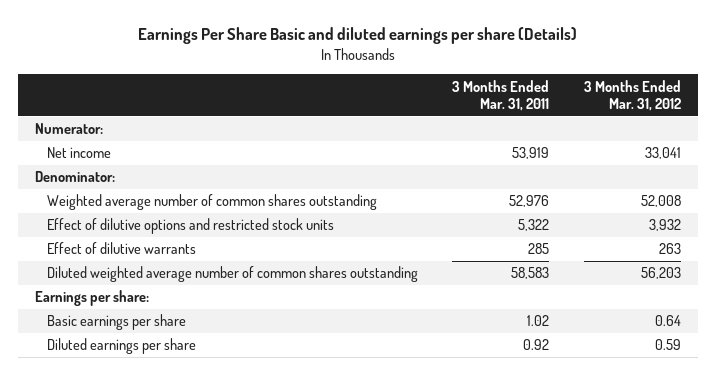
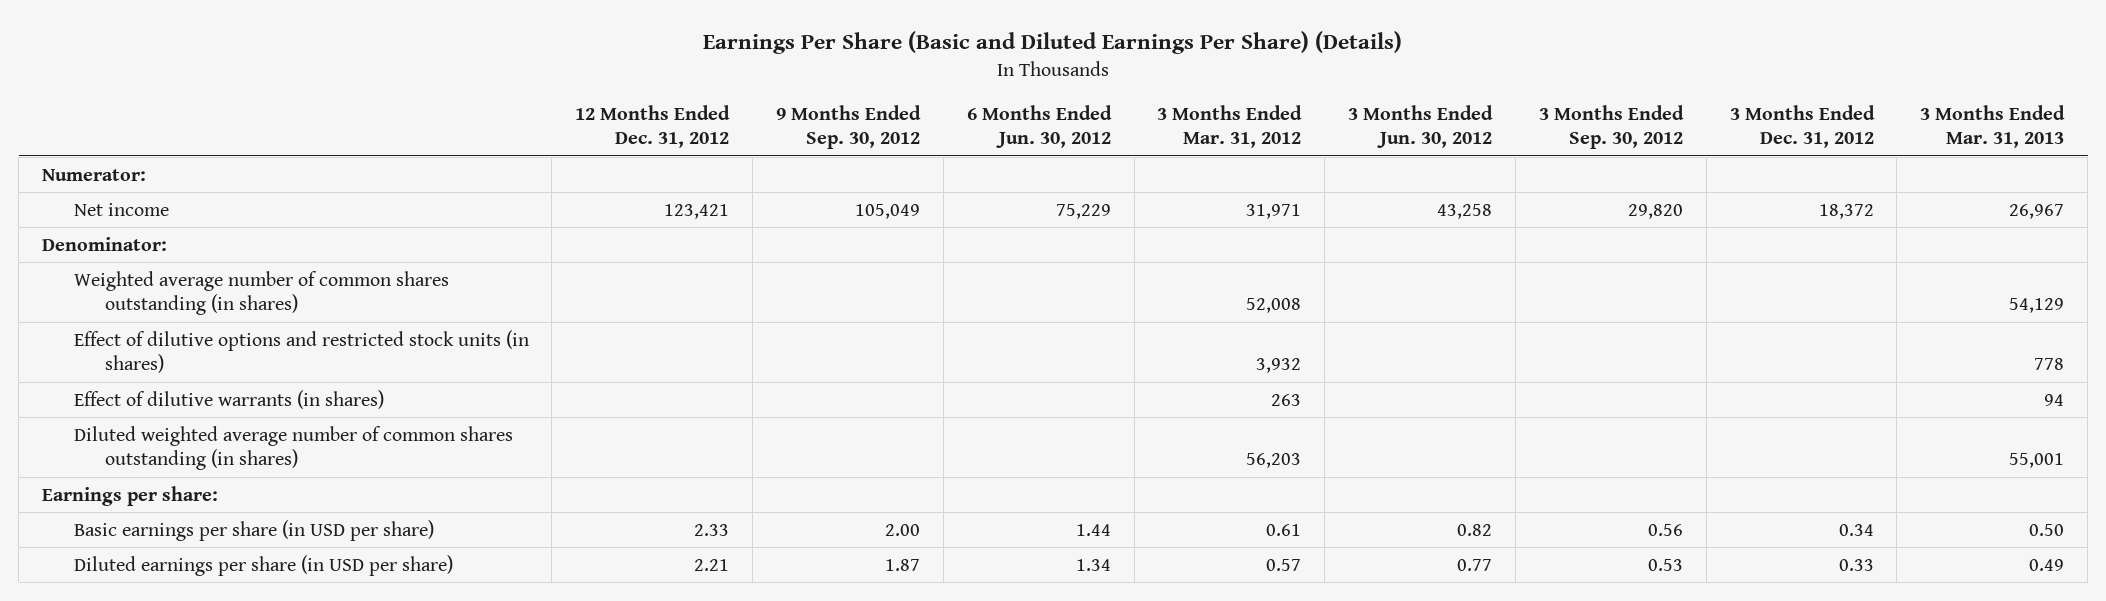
[137,27,577,45] Earnings Per Share Basic and diluted earnings per share (Details) -> [703,31,1403,55] Earnings Per Share (Basic and Diluted Earnings Per Share) (Details)
[452,79,550,111] 3 Months Ended Mar. 31, 2011 -> none
none -> [575,104,731,149] 12 Months Ended Dec. 31, 2012
none -> [775,104,921,150] 9 Months Ended Sep. 30, 2012
none -> [966,104,1112,149] 6 Months Ended Jun. 30, 2012
none -> [1348,104,1494,149] 3 Months Ended Jun. 30, 2012
none -> [1538,104,1684,150] 3 Months Ended Sep. 30, 2012
none -> [1729,104,1875,149] 3 Months Ended Dec. 31, 2012
none -> [1920,104,2066,149] 3 Months Ended Mar. 31, 2013
[644,147,681,160] 33,041 -> [1246,203,1302,219] 31,971
[46,242,196,255] Effect of dilutive warrants -> none
[46,194,377,211] Weighted average number of common shares outstanding -> [73,270,449,316] Weighted average number of common shares outstanding (in shares)
none -> [73,329,529,374] Effect of dilutive options and restricted stock units (in shares)
[46,218,334,235] Effect of dilutive options and restricted stock units -> [73,389,384,409] Effect of dilutive warrants (in shares)
[648,219,681,232] 3,932 -> [1271,393,1302,406] 263
[46,266,418,283] Diluted weighted average number of common shares outstanding -> [73,425,513,471] Diluted weighted average number of common shares outstanding (in shares)
[46,314,186,331] Basic earnings per share -> [73,519,434,541] Basic earnings per share (in USD per share)
[654,315,681,327] 0.64 -> [1266,523,1302,536] 0.61
[46,338,196,355] Diluted earnings per share -> [73,554,453,576] Diluted earnings per share (in USD per share)
[654,339,681,351] 0.59 -> [1266,558,1302,571] 0.57

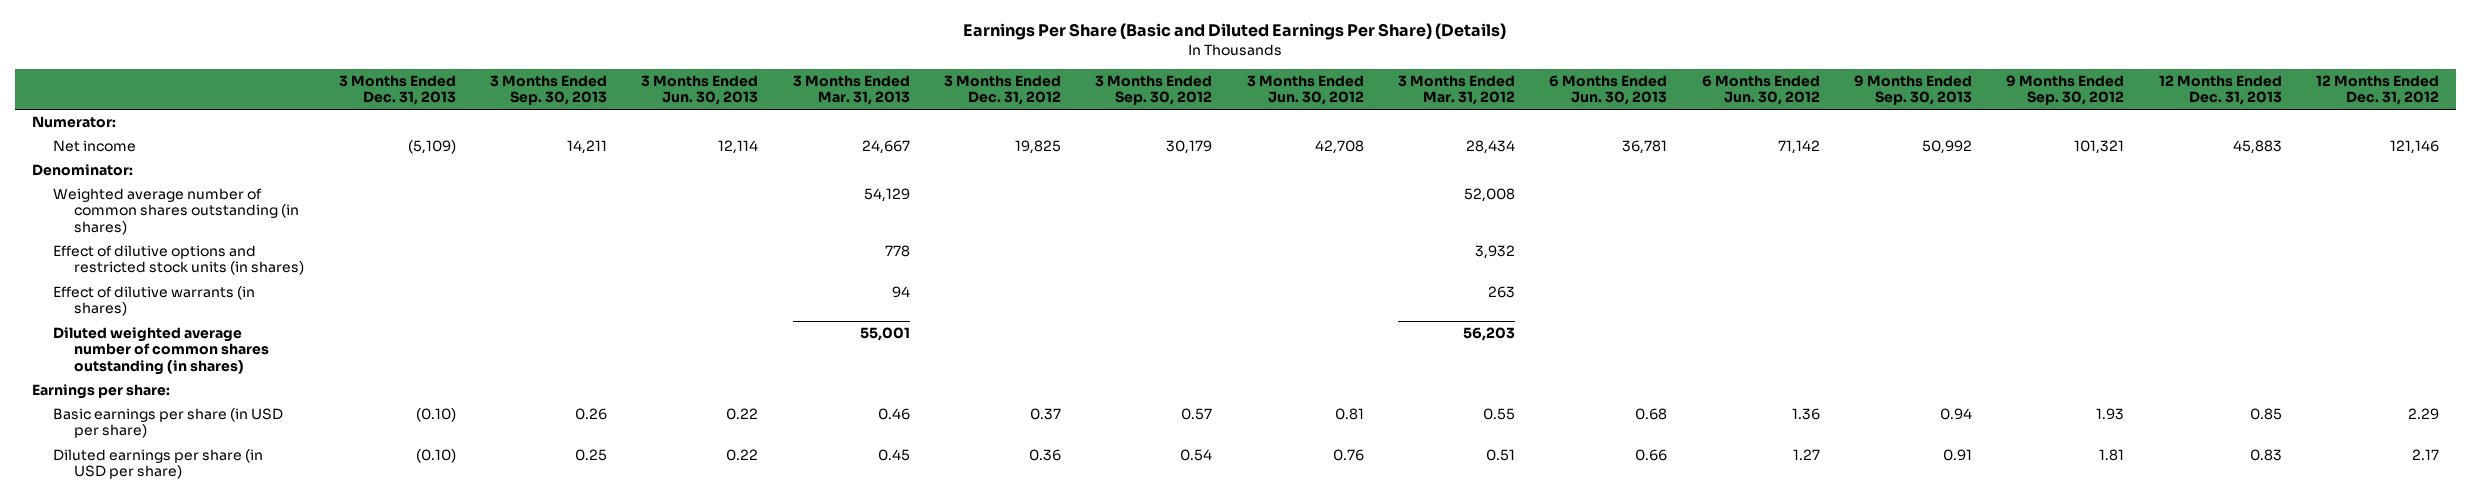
none -> [338,74,456,106] 3 Months Ended Dec. 31, 2013
none -> [490,74,608,106] 3 Months Ended Sep. 30, 2013
none -> [641,74,759,106] 3 Months Ended Jun. 30, 2013
none -> [1549,74,1668,106] 6 Months Ended Jun. 30, 2013
none -> [1854,74,1973,106] 9 Months Ended Sep. 30, 2013
none -> [2158,74,2282,106] 12 Months Ended Dec. 31, 2013
[664,203,730,219] 123,421 -> [2390,140,2440,155] 121,146
[854,203,920,219] 105,049 -> [2074,140,2125,155] 101,321
[1055,203,1111,219] 75,229 -> [1777,140,1820,155] 71,142
[1246,203,1302,219] 31,971 -> [1466,140,1516,155] 28,434
[1437,203,1493,219] 43,258 -> [1314,140,1364,155] 42,708
[1627,203,1683,219] 29,820 -> [1166,140,1213,155] 30,179
[1818,203,1874,219] 18,372 -> [1015,140,1062,155] 19,825
[2009,203,2065,219] 26,967 -> [861,140,910,155] 24,667
[694,523,730,536] 2.33 -> [2408,408,2440,421] 2.29
[884,523,920,536] 2.00 -> [2096,408,2125,421] 1.93
[1075,523,1111,536] 1.44 -> [1791,408,1820,421] 1.36
[1266,523,1302,536] 0.61 -> [1483,408,1516,421] 0.55
[1457,523,1493,536] 0.82 -> [1334,408,1364,421] 0.81
[1647,523,1683,536] 0.56 -> [1181,408,1213,421] 0.57
[1838,523,1874,536] 0.34 -> [1030,408,1062,421] 0.37
[2029,523,2065,536] 0.50 -> [877,408,910,421] 0.46
[694,558,730,571] 2.21 -> [2412,449,2440,461] 2.17
[884,558,920,571] 1.87 -> [2099,449,2125,462] 1.81
[1075,558,1111,571] 1.34 -> [1792,449,1820,461] 1.27
[1266,558,1302,571] 0.57 -> [1486,449,1516,462] 0.51
[1457,558,1493,571] 0.77 -> [1332,449,1364,462] 0.76
[1647,558,1683,571] 0.53 -> [1180,449,1213,462] 0.54
[1838,558,1874,571] 0.33 -> [1029,449,1062,462] 0.36
[2029,558,2065,571] 0.49 -> [877,449,910,462] 0.45

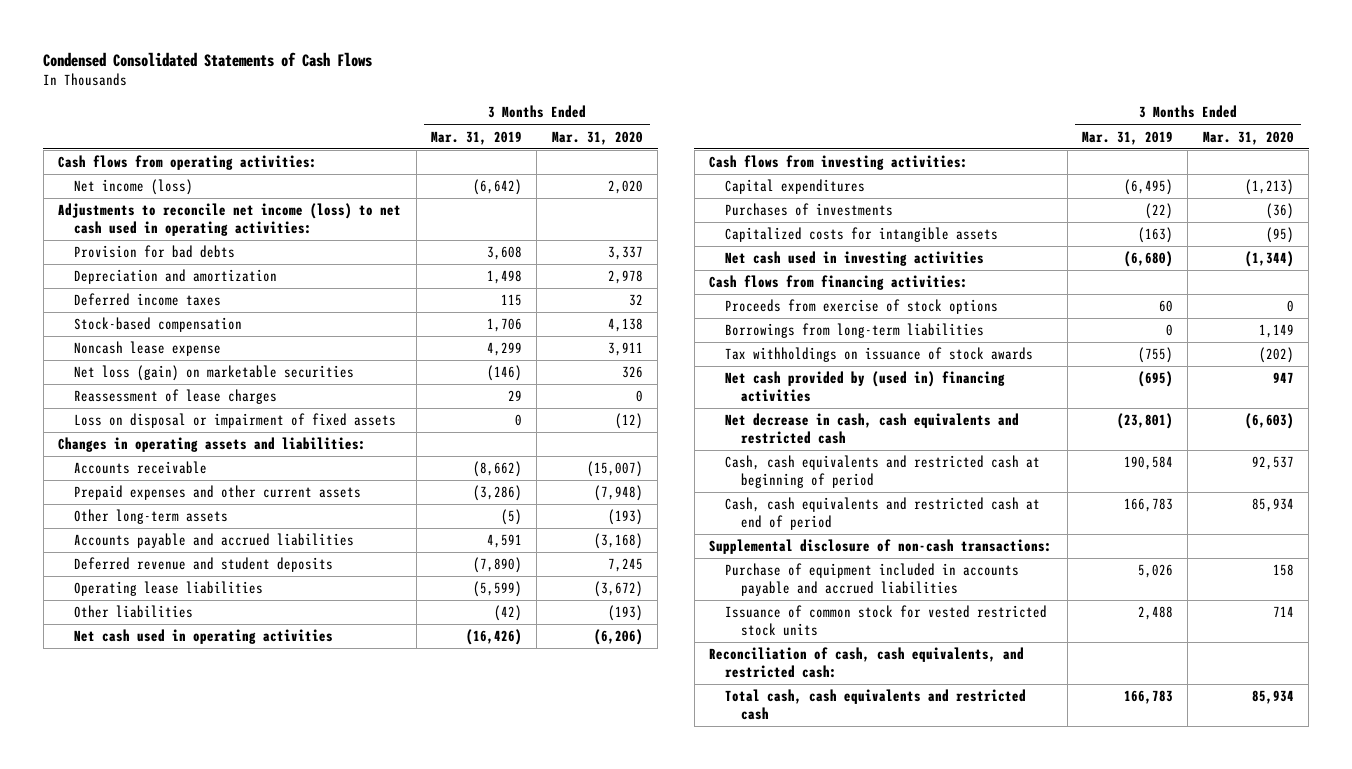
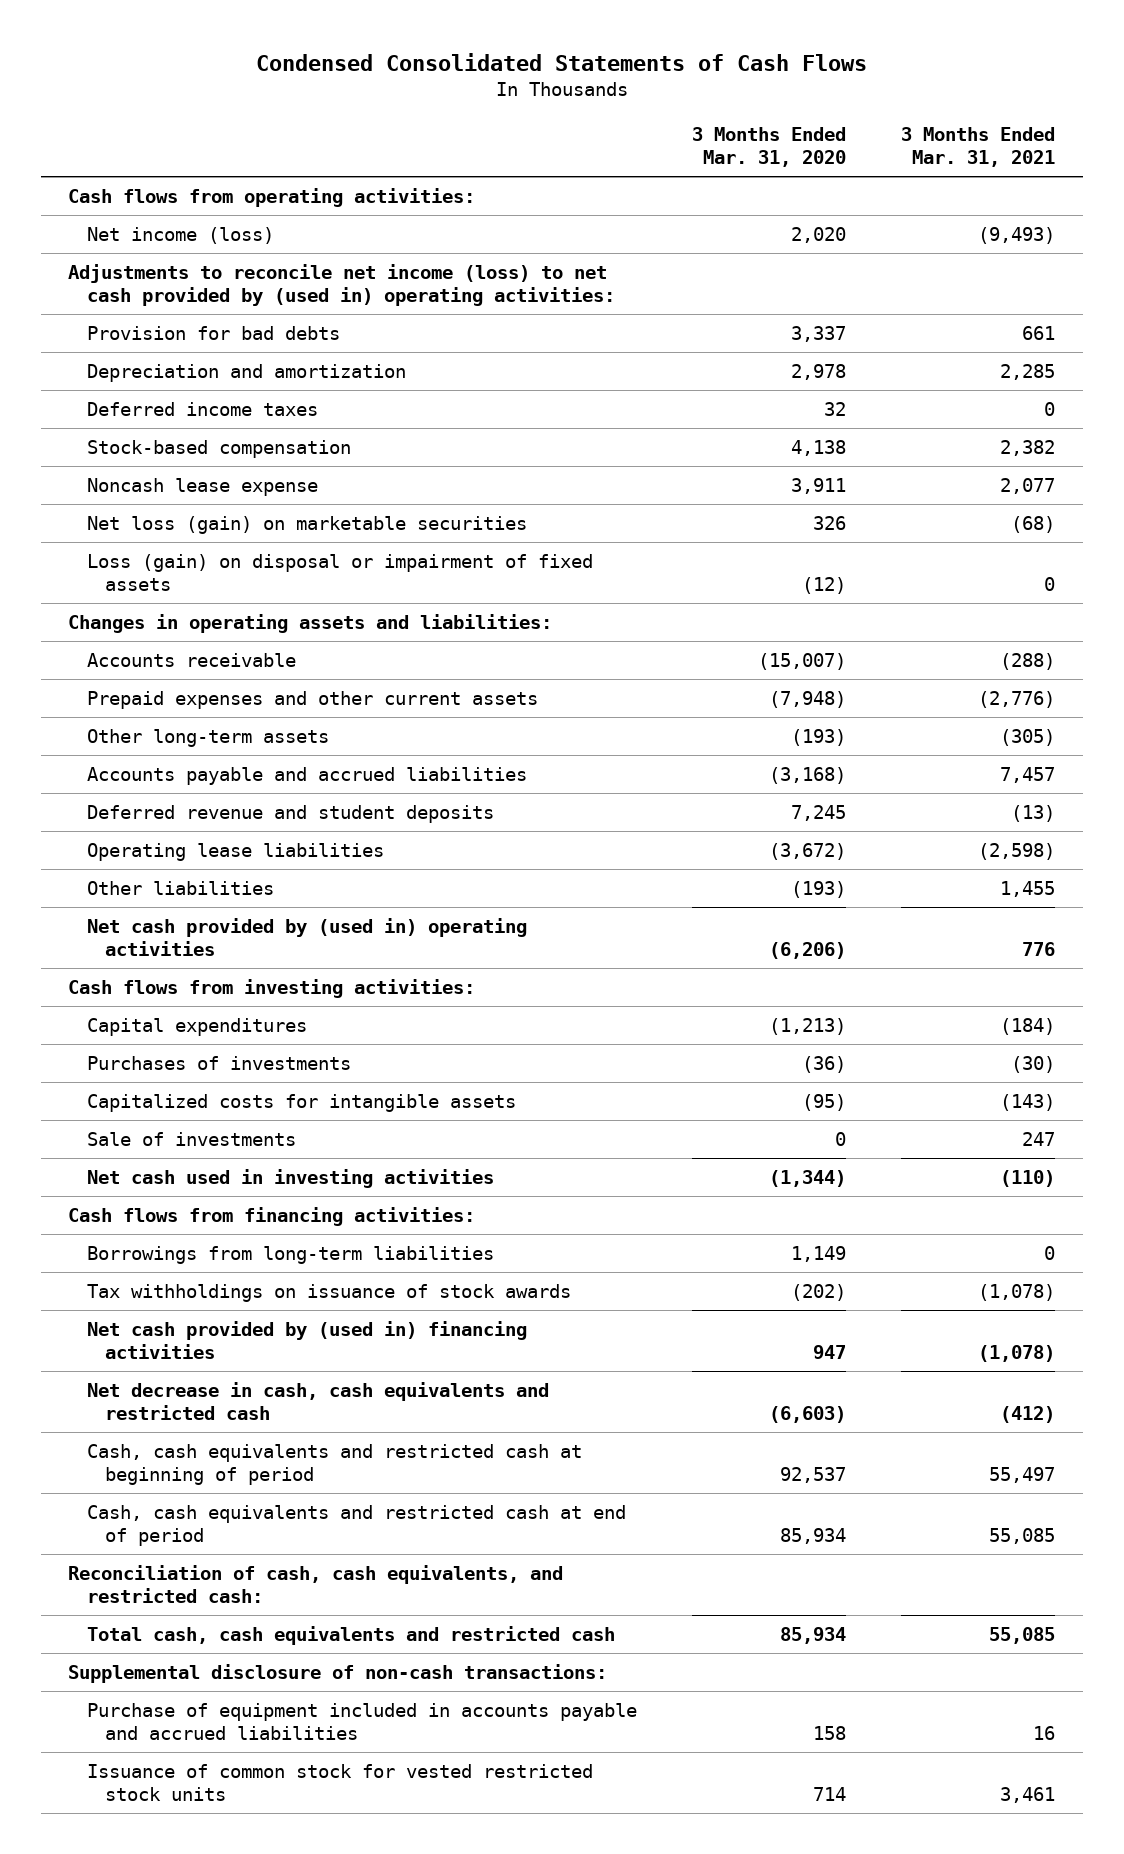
[431,130,523,145] Mar. 31, 2019 -> none
none -> [901,127,1056,168] 3 Months Ended Mar. 31, 2021
[58,203,402,236] Adjustments to reconcile net income (loss) to net cash used in operating activities: -> [68,263,615,306] Adjustments to reconcile net income (loss) to net cash provided by (used in) operating activities:
[74,389,278,405] Reassessment of lease charges -> none
[74,413,397,429] Loss on disposal or impairment of fixed assets -> [86,553,593,591] Loss (gain) on disposal or impairment of fixed assets
[74,629,334,645] Net cash used in operating activities -> [86,917,527,956] Net cash provided by (used in) operating activities
none -> [86,1131,296,1146] Sale of investments
[725,299,999,315] Proceeds from exercise of stock options -> none
[709,647,1025,678] Reconciliation of cash, cash equivalents, and restricted cash: -> [68,1564,564,1603] Reconciliation of cash, cash equivalents, and restricted cash:
[725,689,1027,720] Total cash, cash equivalents and restricted cash -> [86,1625,615,1645] Total cash, cash equivalents and restricted cash

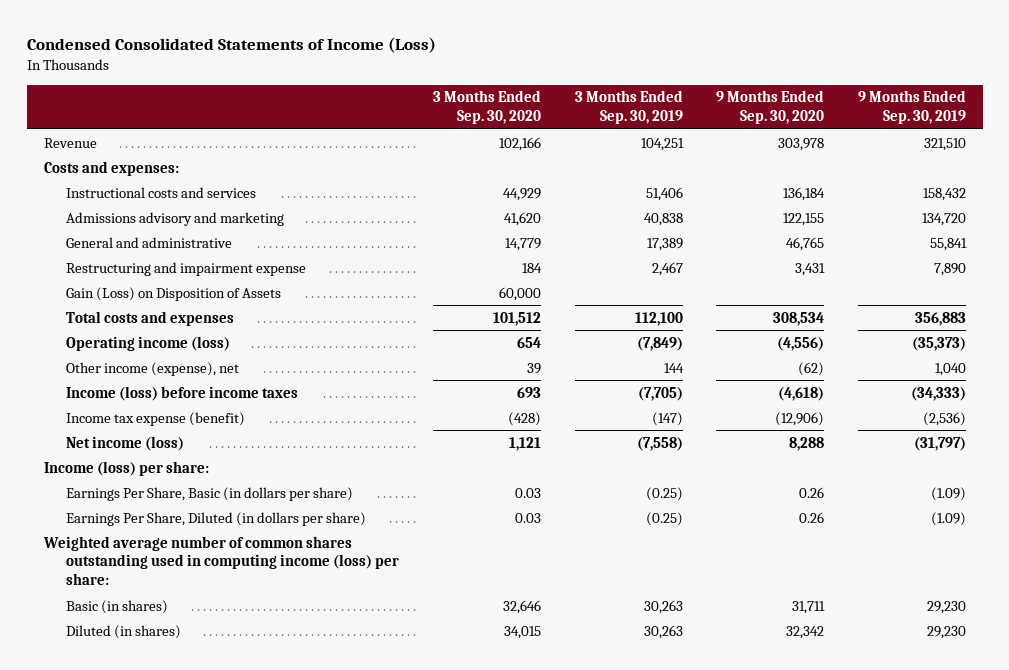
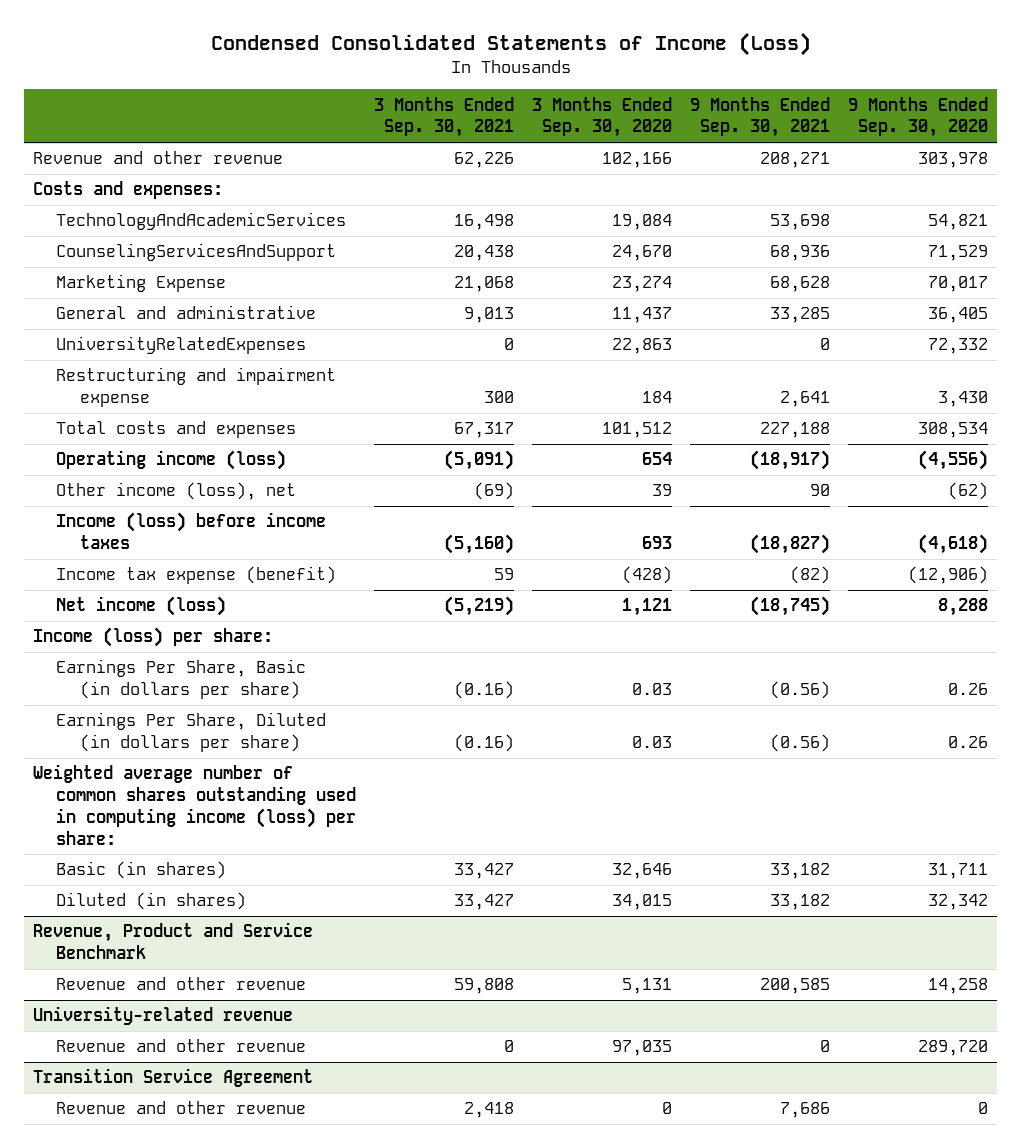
[574,90,683,125] 3 Months Ended Sep. 30, 2019 -> none
[857,90,966,125] 9 Months Ended Sep. 30, 2019 -> none
none -> [374,96,515,138] 3 Months Ended Sep. 30, 2021
none -> [690,96,831,138] 9 Months Ended Sep. 30, 2021
[43,137,97,148] Revenue -> [32,151,283,165] Revenue and other revenue
[66,186,257,198] Instructional costs and services -> none
[66,211,285,226] Admissions advisory and marketing -> none
[66,286,282,301] Gain (Loss) on Disposition of Assets -> none
none -> [56,212,347,231] TechnologyAndAcademicServices
none -> [56,243,337,262] CounselingServicesAndSupport
none -> [56,274,227,293] Marketing Expense
[504,237,541,251] 14,779 -> [612,307,673,324] 11,437
[786,236,825,251] 46,765 -> [928,307,989,324] 36,405
none -> [56,336,307,355] UniversityRelatedExpenses
[795,262,826,276] 3,431 -> [938,391,989,408] 3,430
[66,361,240,376] Other income (expense), net -> [56,482,297,501] Other income (loss), net
none -> [32,922,313,960] Revenue, Product and Service Benchmark
none -> [56,977,307,991] Revenue and other revenue
none -> [32,1006,293,1026] University-related revenue
none -> [56,1039,307,1053] Revenue and other revenue
none -> [32,1068,313,1088] Transition Service Agreement
none -> [56,1101,307,1115] Revenue and other revenue

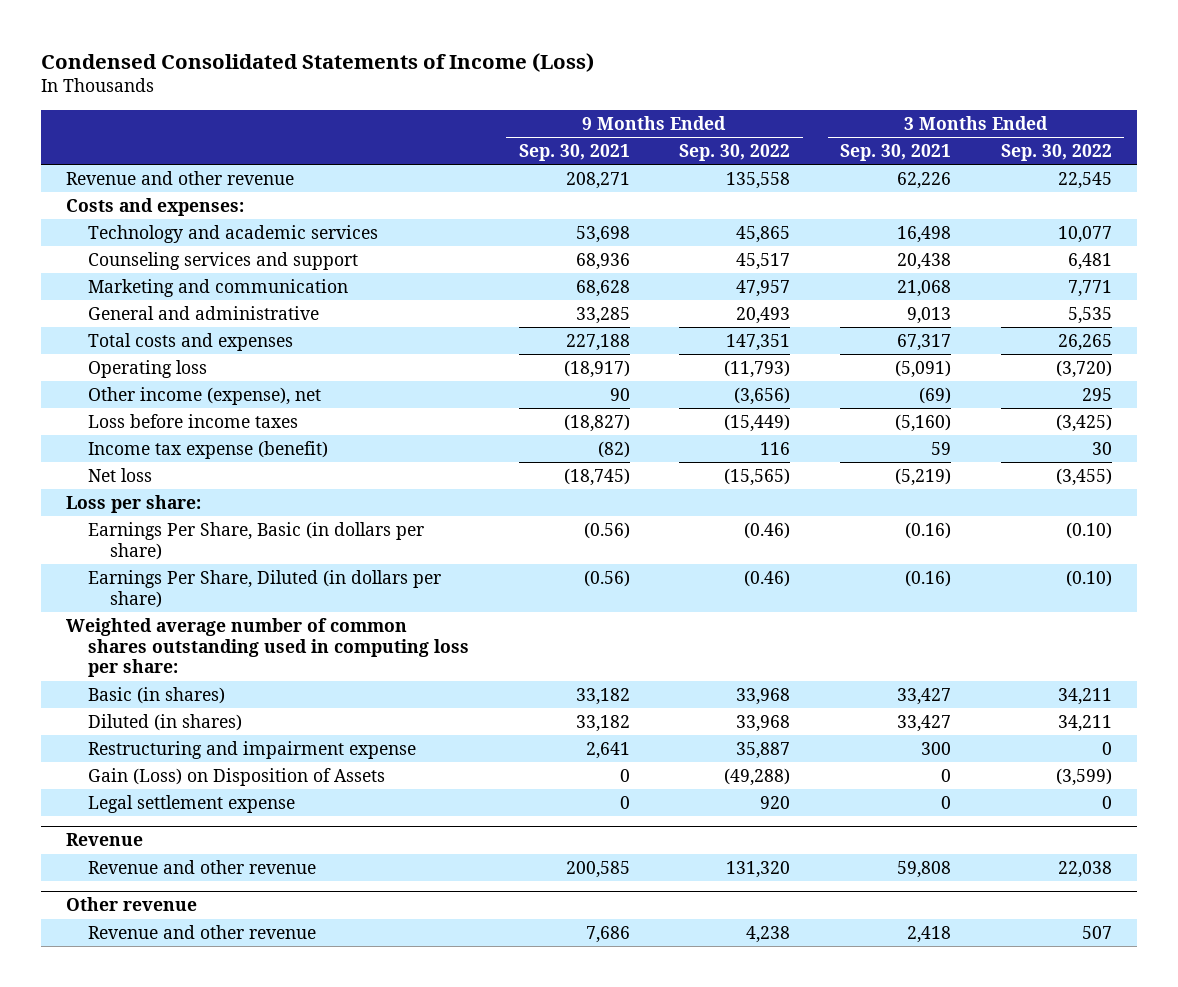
[532,96,673,138] 3 Months Ended Sep. 30, 2020 -> none
[848,96,989,138] 9 Months Ended Sep. 30, 2020 -> none
none -> [679,144,791,162] Sep. 30, 2022
none -> [1000,144,1112,162] Sep. 30, 2022
[56,212,347,231] TechnologyAndAcademicServices -> [87,224,378,243] Technology and academic services
[56,243,337,262] CounselingServicesAndSupport -> [87,251,358,270] Counseling services and support
[56,274,227,293] Marketing Expense -> [87,278,348,297] Marketing and communication
[56,336,307,355] UniversityRelatedExpenses -> none
[56,450,287,471] Operating income (loss) -> [87,359,207,378] Operating loss
[56,482,297,501] Other income (loss), net -> [87,386,321,405] Other income (expense), net
[56,512,327,550] Income (loss) before income taxes -> [87,413,298,428] Loss before income taxes
[56,596,227,617] Net income (loss) -> [87,467,152,482] Net loss
[32,627,273,648] Income (loss) per share: -> [65,494,201,513] Loss per share:
[32,764,357,845] Weighted average number of common shares outstanding used in computing income (loss) per share: -> [65,617,469,678] Weighted average number of common shares outstanding used in computing loss per share:
[56,367,337,408] Restructuring and impairment expense -> [87,740,416,759] Restructuring and impairment expense
none -> [87,767,385,786] Gain (Loss) on Disposition of Assets
none -> [87,794,295,813] Legal settlement expense
[32,922,313,960] Revenue, Product and Service Benchmark -> [65,833,143,847] Revenue
[32,1006,293,1026] University-related revenue -> none
[56,1039,307,1053] Revenue and other revenue -> none
[32,1068,313,1088] Transition Service Agreement -> [65,897,197,912] Other revenue

